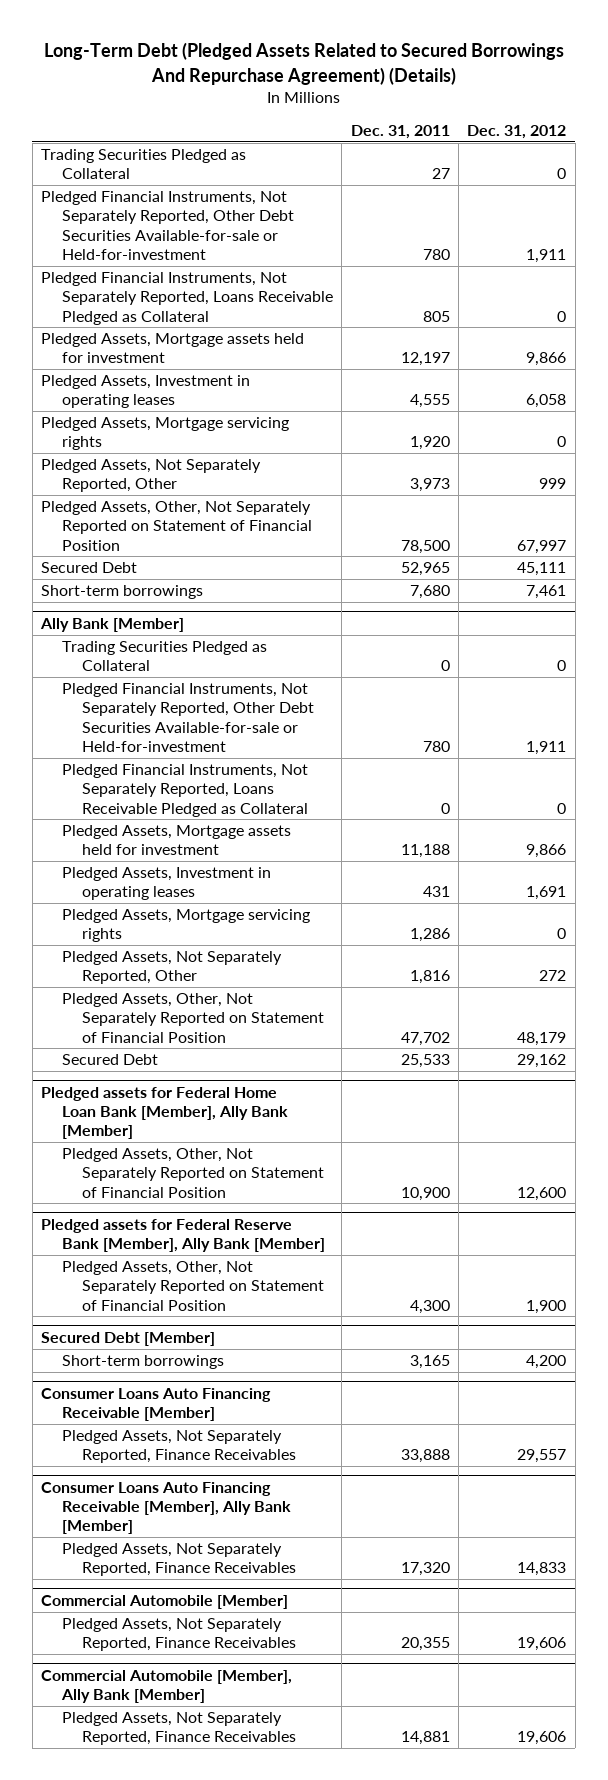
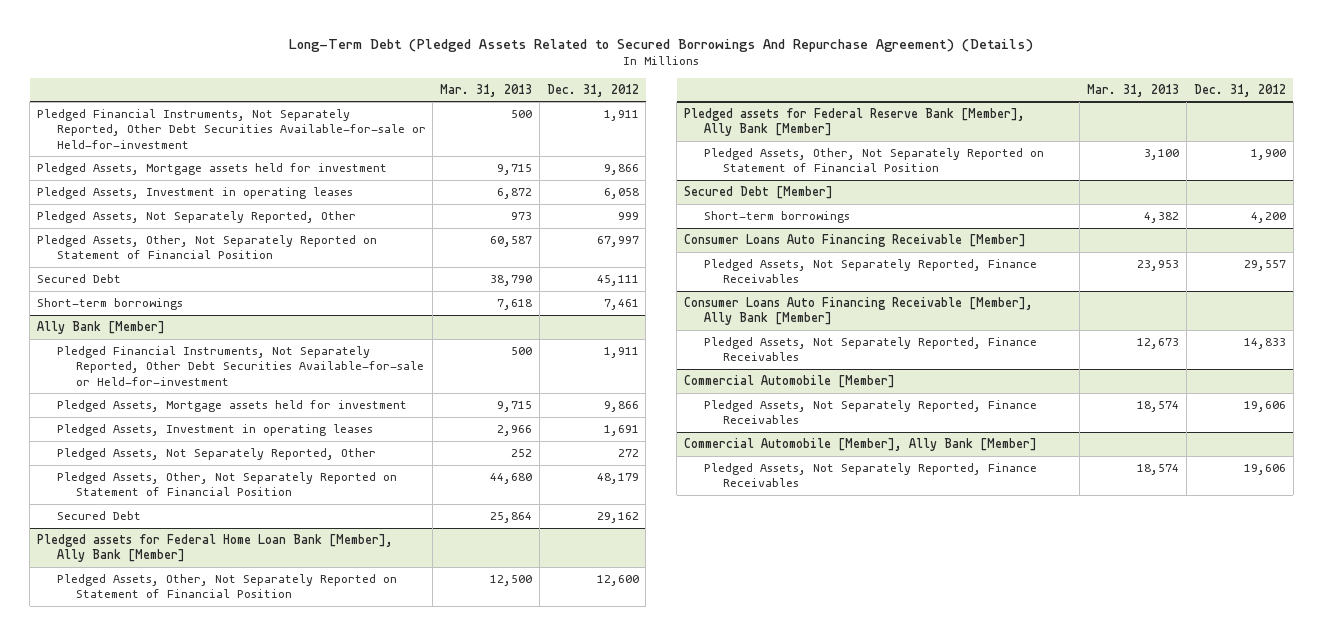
[350,125,450,140] Dec. 31, 2011 -> none
none -> [440,83,533,97] Mar. 31, 2013
[41,149,247,180] Trading Securities Pledged as Collateral -> none
[41,272,333,325] Pledged Financial Instruments, Not Separately Reported, Loans Receivable Pledged as Collateral -> none
[41,417,290,451] Pledged Assets, Mortgage servicing rights -> none
[61,641,267,672] Trading Securities Pledged as Collateral -> none
[61,764,309,817] Pledged Financial Instruments, Not Separately Reported, Loans Receivable Pledged as Collateral -> none
[61,909,310,943] Pledged Assets, Mortgage servicing rights -> none

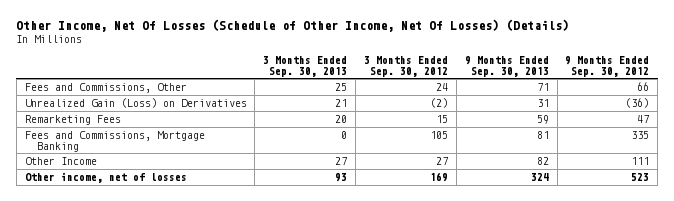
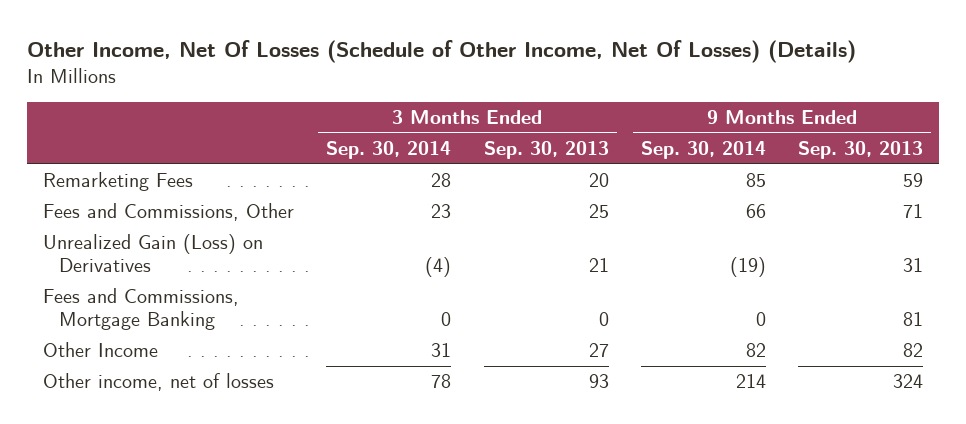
[363,55,448,77] 3 Months Ended Sep. 30, 2012 -> none
[565,55,650,77] 9 Months Ended Sep. 30, 2012 -> none
none -> [326,141,452,160] Sep. 30, 2014
none -> [640,141,766,160] Sep. 30, 2014
[24,115,121,126] Remarketing Fees -> [42,172,193,192] Remarketing Fees

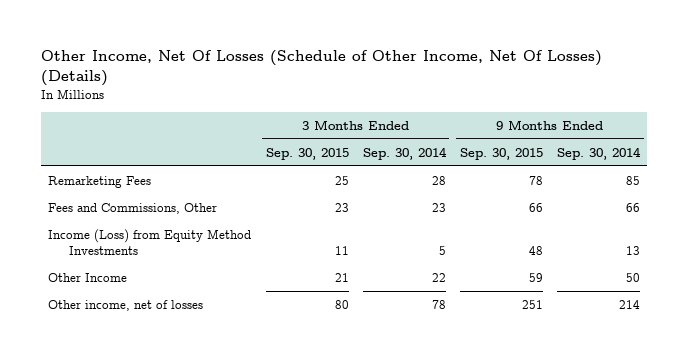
[483,141,609,160] Sep. 30, 2013 -> none
[798,141,924,160] Sep. 30, 2013 -> none
none -> [265,147,349,160] Sep. 30, 2015
none -> [459,147,543,160] Sep. 30, 2015
[42,234,263,273] Unrealized Gain (Loss) on Derivatives -> none
[42,288,239,331] Fees and Commissions, Mortgage Banking -> none
none -> [48,228,252,256] Income (Loss) from Equity Method Investments
[431,343,452,358] 31 -> [431,272,446,282] 22
[745,343,766,358] 82 -> [626,272,641,282] 50

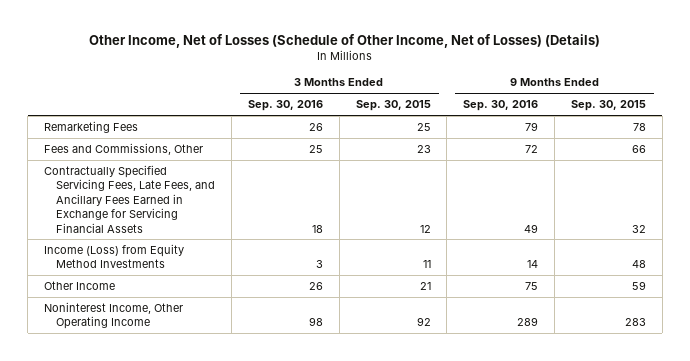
[41,50,603,87] Other Income, Net Of Losses (Schedule of Other Income, Net Of Losses) (Details) -> [89,34,601,49] Other Income, Net of Losses (Schedule of Other Income, Net of Losses) (Details)
[362,146,447,160] Sep. 30, 2014 -> none
[557,146,642,160] Sep. 30, 2014 -> none
none -> [247,100,323,112] Sep. 30, 2016
none -> [463,100,539,112] Sep. 30, 2016
none -> [44,165,216,233] Contractually Specified Servicing Fees, Late Fees, and Ancillary Fees Earned in Exchange for Servicing Financial Assets
[48,299,204,311] Other income, net of losses -> [44,302,184,330] Noninterest Income, Other Operating Income
[334,299,349,309] 80 -> [416,317,431,327] 92
[521,299,543,309] 251 -> [624,318,646,327] 283

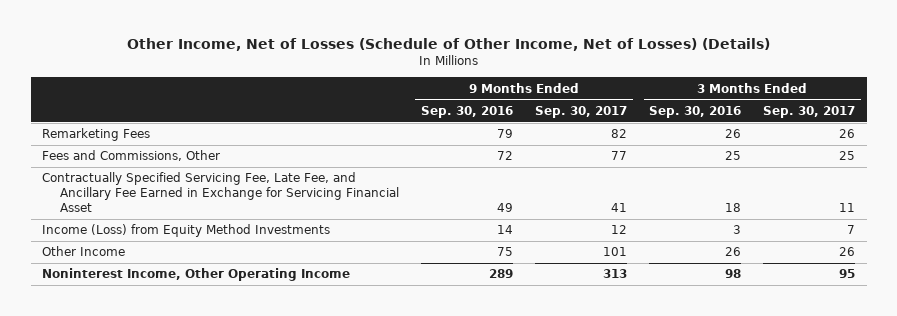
[355,100,431,112] Sep. 30, 2015 -> none
[570,100,646,112] Sep. 30, 2015 -> none
none -> [535,106,628,119] Sep. 30, 2017
none -> [763,106,856,119] Sep. 30, 2017
[44,165,216,233] Contractually Specified Servicing Fees, Late Fees, and Ancillary Fees Earned in Exchange for Servicing Financial Assets -> [41,172,399,213] Contractually Specified Servicing Fee, Late Fee, and Ancillary Fee Earned in Exchange for Servicing Financial Asset

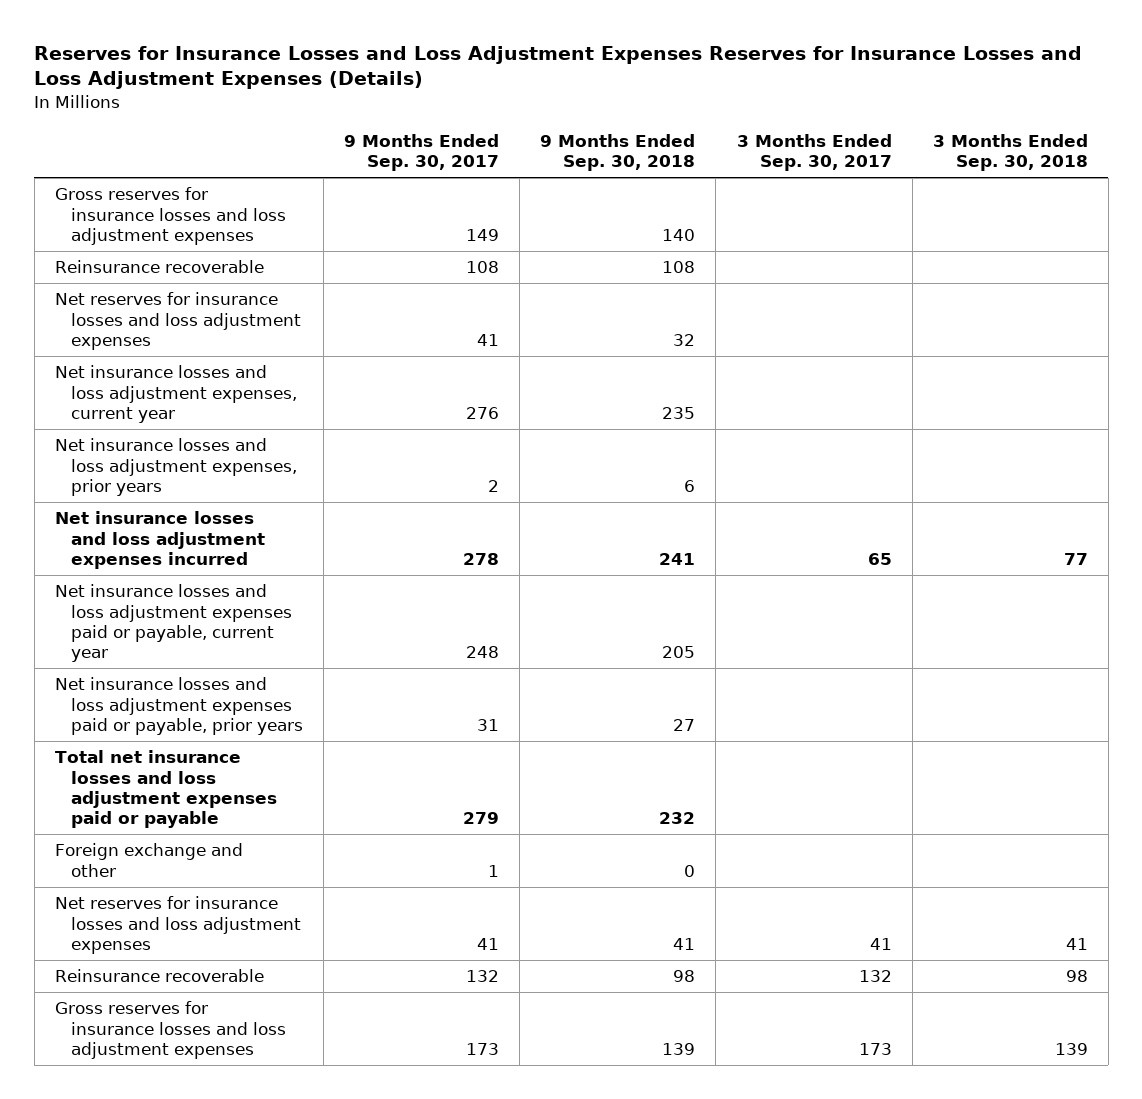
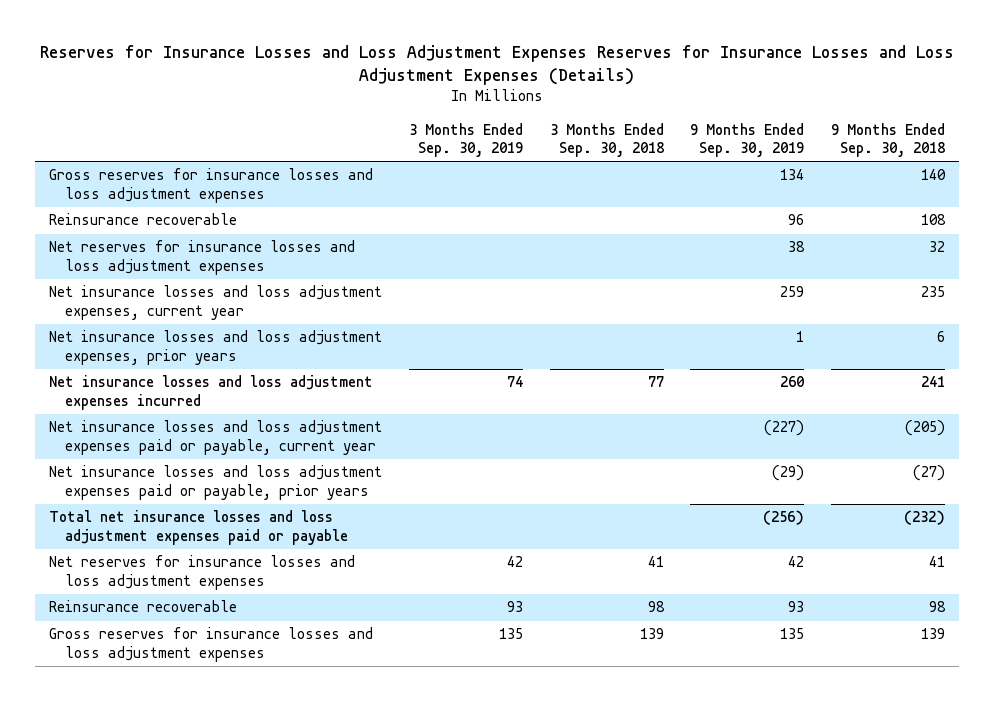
[344,133,500,171] 9 Months Ended Sep. 30, 2017 -> none
[736,133,892,171] 3 Months Ended Sep. 30, 2017 -> none
none -> [408,122,523,158] 3 Months Ended Sep. 30, 2019
none -> [690,122,805,158] 9 Months Ended Sep. 30, 2019
[54,843,243,877] Foreign exchange and other -> none
[662,646,696,659] 205 -> [905,420,946,437] (205)
[673,718,696,731] 27 -> [913,465,946,482] (27)
[659,812,696,825] 232 -> [904,510,946,526] (232)

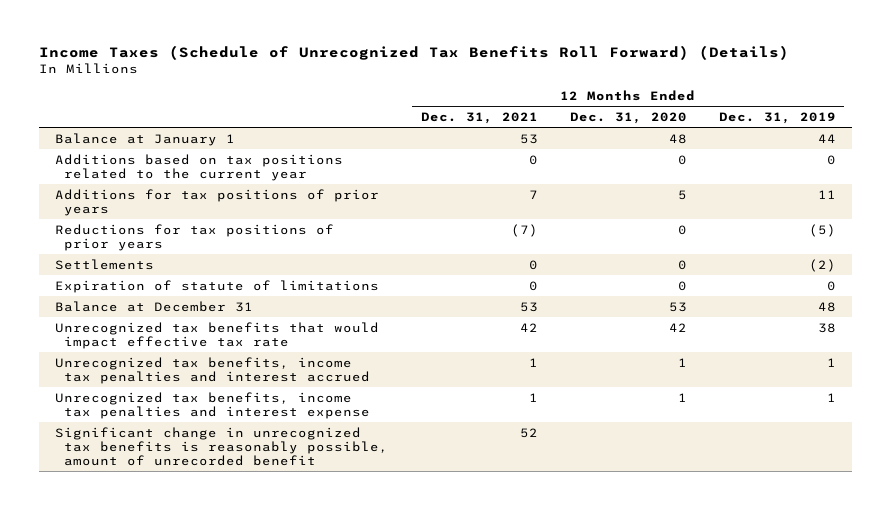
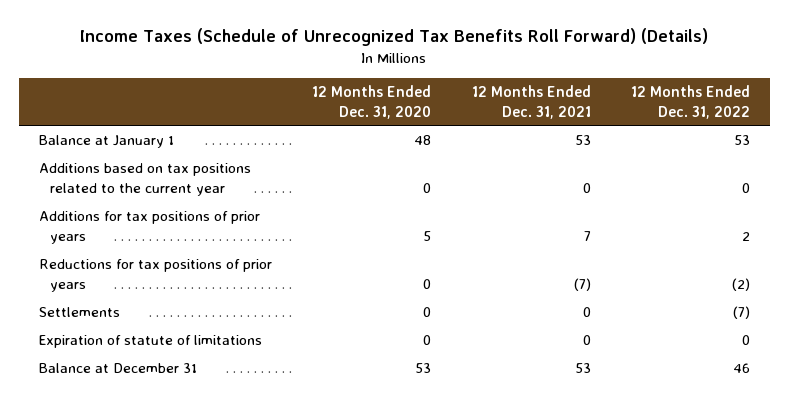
[719,112,837,125] Dec. 31, 2019 -> none
none -> [630,85,750,119] 12 Months Ended Dec. 31, 2022
[54,321,379,349] Unrecognized tax benefits that would impact effective tax rate -> none
[54,356,371,384] Unrecognized tax benefits, income tax penalties and interest accrued -> none
[54,391,371,419] Unrecognized tax benefits, income tax penalties and interest expense -> none
[54,426,389,467] Significant change in unrecognized tax benefits is reasonably possible, amount of unrecorded benefit -> none

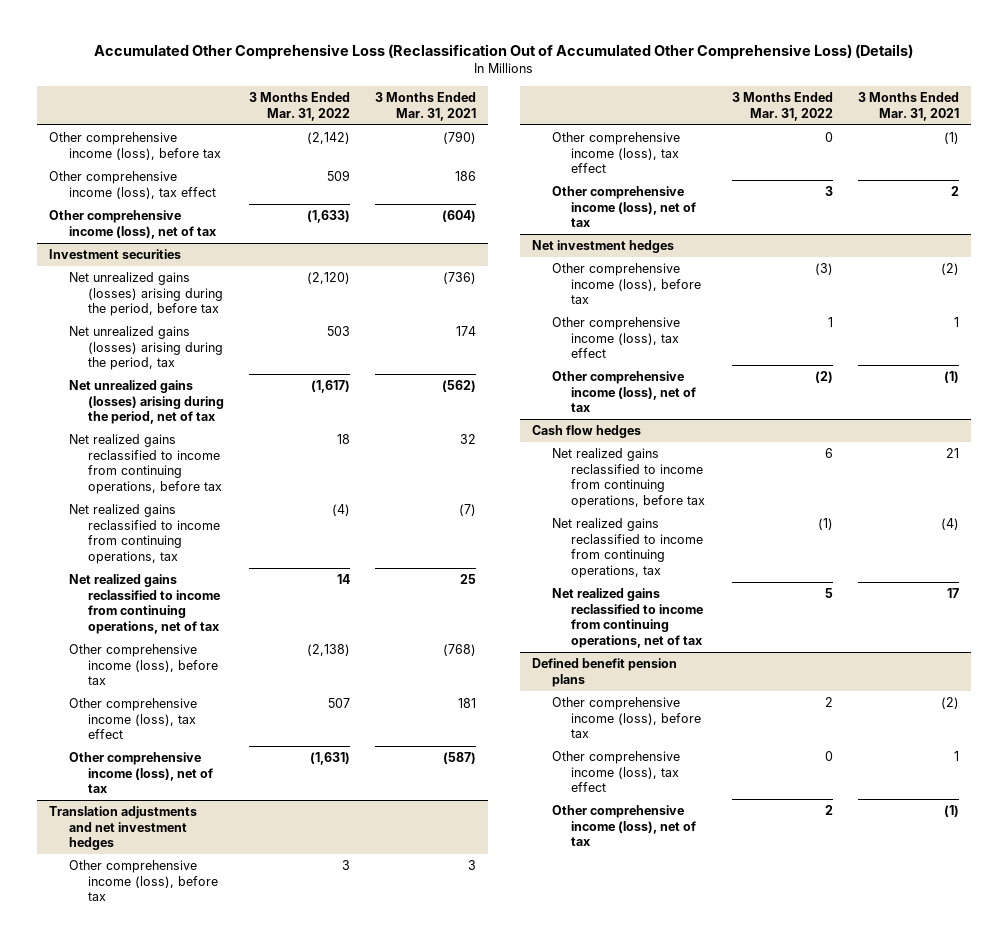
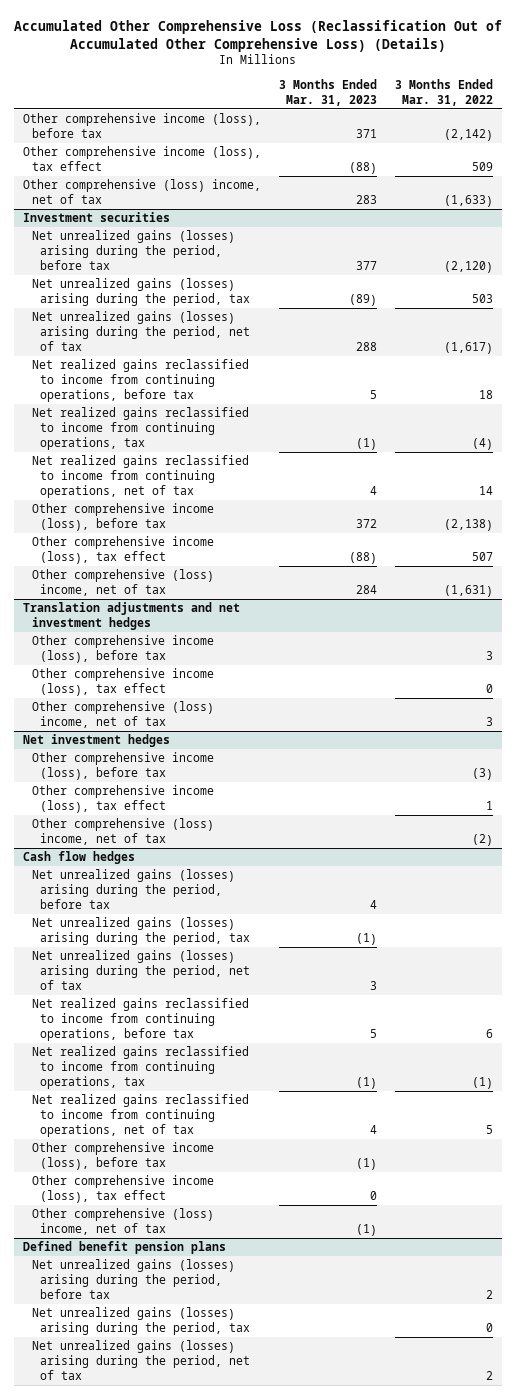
[374,92,476,121] 3 Months Ended Mar. 31, 2021 -> none
none -> [278,78,377,106] 3 Months Ended Mar. 31, 2023
[49,210,216,239] Other comprehensive income (loss), net of tax -> [22,179,261,204] Other comprehensive (loss) income, net of tax
[68,752,214,794] Other comprehensive income (loss), net of tax -> [31,569,214,596] Other comprehensive (loss) income, net of tax
[551,186,697,228] Other comprehensive income (loss), net of tax -> [31,701,214,728] Other comprehensive (loss) income, net of tax
[551,371,697,413] Other comprehensive income (loss), net of tax -> [31,818,214,845] Other comprehensive (loss) income, net of tax
none -> [31,869,235,909] Net unrealized gains (losses) arising during the period, before tax
none -> [31,917,251,945] Net unrealized gains (losses) arising during the period, tax
none -> [31,950,251,990] Net unrealized gains (losses) arising during the period, net of tax
none -> [31,1142,214,1170] Other comprehensive income (loss), before tax
none -> [31,1175,214,1203] Other comprehensive income (loss), tax effect
none -> [31,1208,214,1235] Other comprehensive (loss) income, net of tax
[551,697,702,739] Other comprehensive income (loss), before tax -> none
[551,751,680,793] Other comprehensive income (loss), tax effect -> none
[551,805,697,847] Other comprehensive income (loss), net of tax -> none
none -> [31,1259,235,1299] Net unrealized gains (losses) arising during the period, before tax
none -> [31,1307,251,1335] Net unrealized gains (losses) arising during the period, tax
none -> [31,1340,251,1380] Net unrealized gains (losses) arising during the period, net of tax

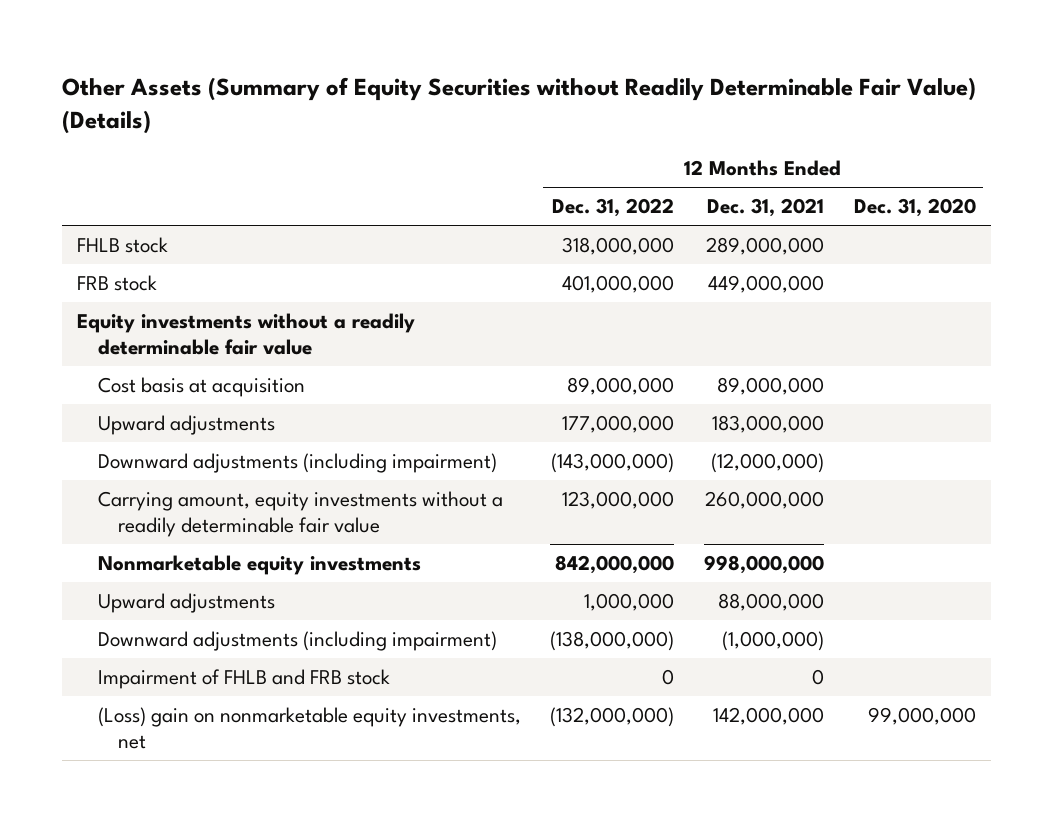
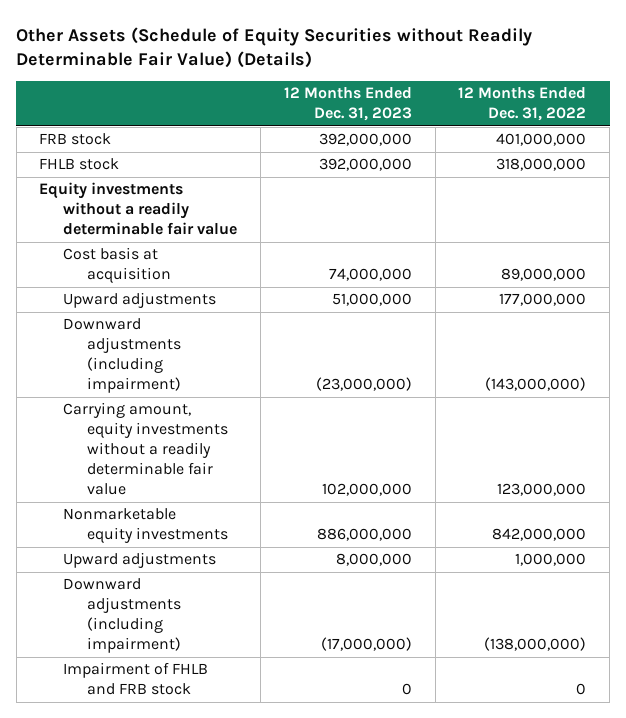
[61,76,976,134] Other Assets (Summary of Equity Securities without Readily Determinable Fair Value) (Details) -> [16,26,533,69] Other Assets (Schedule of Equity Securities without Readily Determinable Fair Value) (Details)
[706,198,824,218] Dec. 31, 2021 -> none
[853,198,976,218] Dec. 31, 2020 -> none
none -> [283,87,412,122] 12 Months Ended Dec. 31, 2023
[76,237,168,254] FHLB stock -> [39,158,120,171] FHLB stock
[97,707,521,749] (Loss) gain on nonmarketable equity investments, net -> none

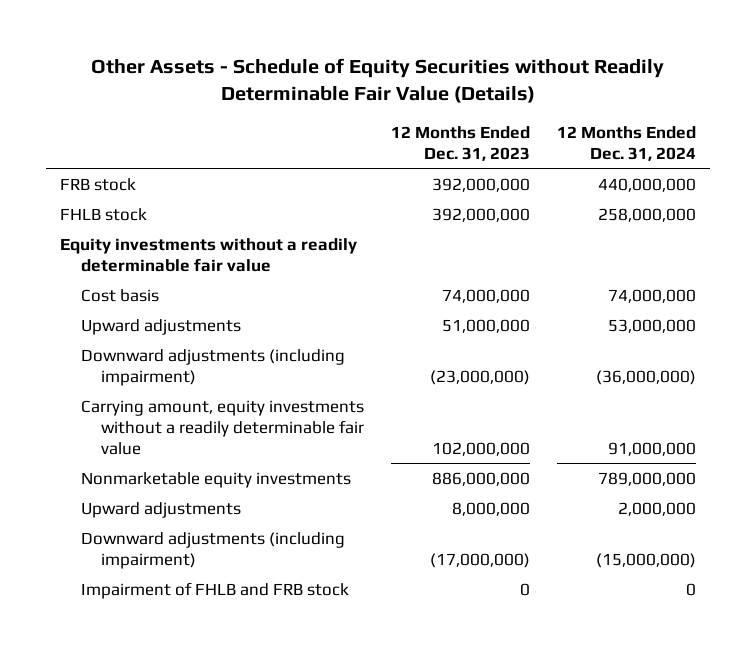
[16,26,533,69] Other Assets (Schedule of Equity Securities without Readily Determinable Fair Value) (Details) -> [91,58,665,103] Other Assets - Schedule of Equity Securities without Readily Determinable Fair Value (Details)
[458,87,587,122] 12 Months Ended Dec. 31, 2022 -> none
none -> [557,125,697,161] 12 Months Ended Dec. 31, 2024
[63,247,171,284] Cost basis at acquisition -> [80,288,159,302] Cost basis

